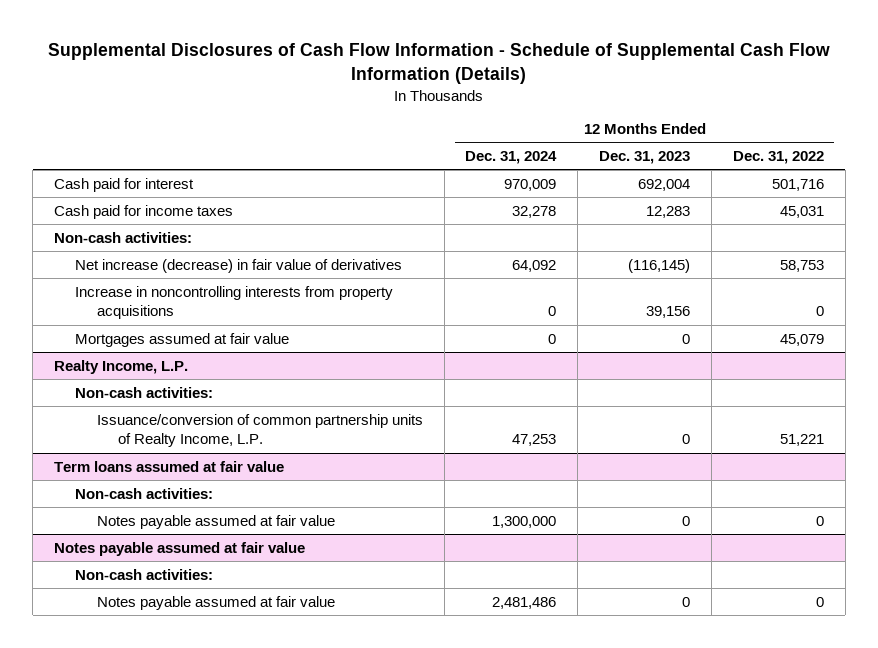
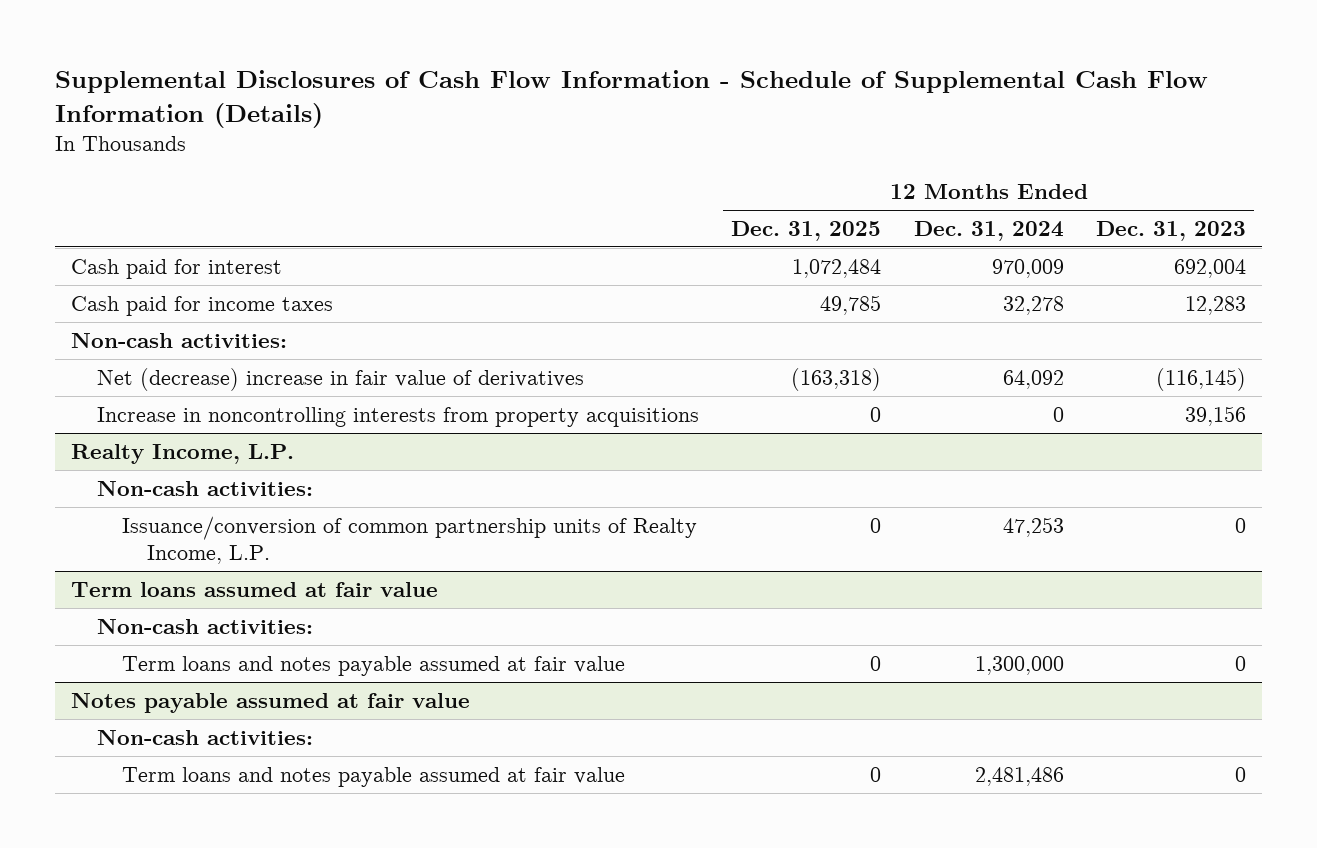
[732,151,824,165] Dec. 31, 2022 -> none
none -> [731,220,882,241] Dec. 31, 2025
[75,258,403,273] Net increase (decrease) in fair value of derivatives -> [96,367,584,391] Net (decrease) increase in fair value of derivatives
[75,332,290,347] Mortgages assumed at fair value -> none
[96,514,335,529] Notes payable assumed at fair value -> [122,655,626,676] Term loans and notes payable assumed at fair value
[96,595,335,610] Notes payable assumed at fair value -> [122,766,626,787] Term loans and notes payable assumed at fair value

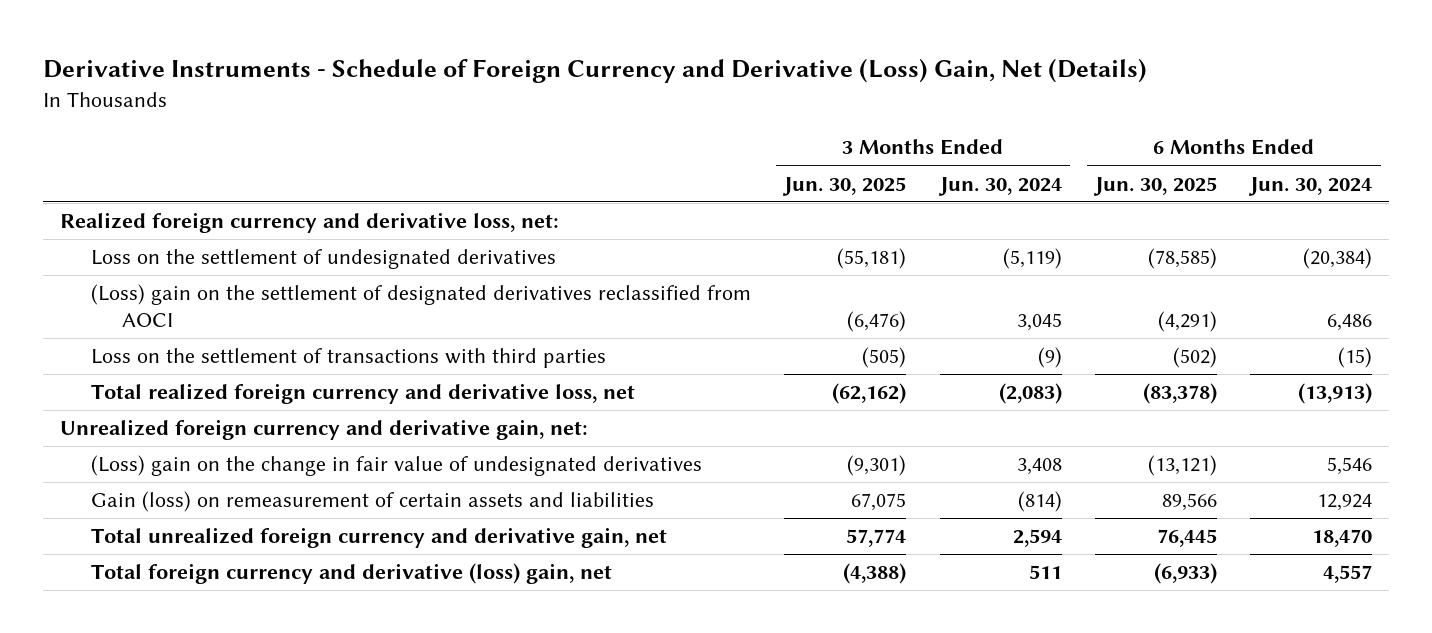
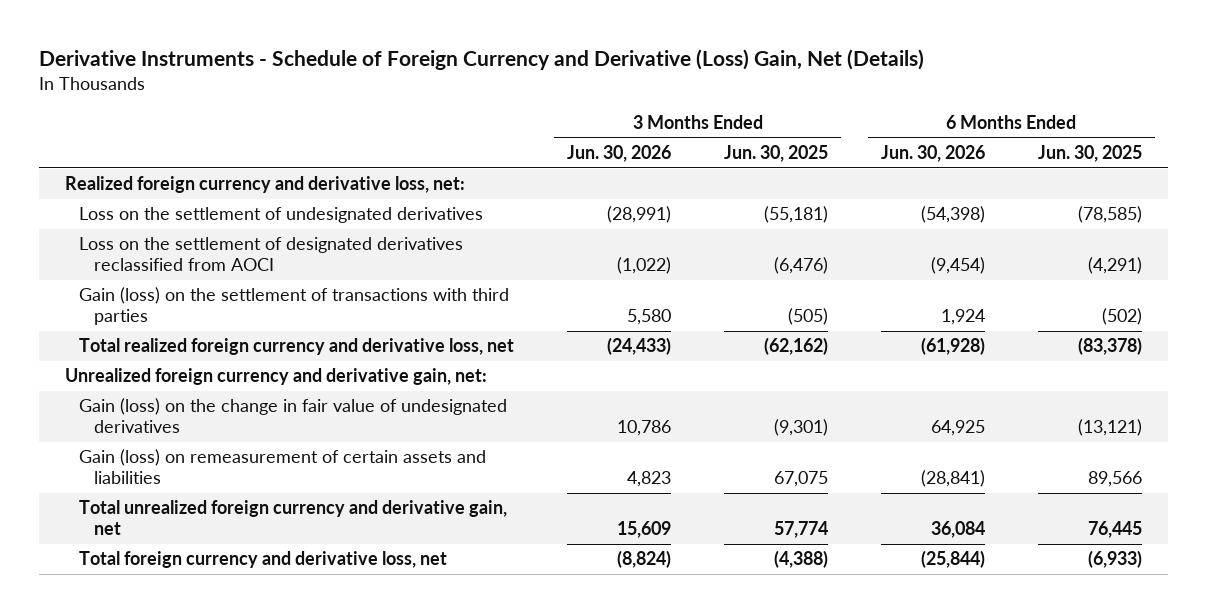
[937,176,1062,196] Jun. 30, 2024 -> none
[1248,176,1373,196] Jun. 30, 2024 -> none
none -> [567,145,672,163] Jun. 30, 2026
none -> [880,145,985,163] Jun. 30, 2026
[90,284,751,328] (Loss) gain on the settlement of designated derivatives reclassified from AOCI -> [79,237,464,271] Loss on the settlement of designated derivatives reclassified from AOCI
[90,348,606,369] Loss on the settlement of transactions with third parties -> [79,287,510,325] Gain (loss) on the settlement of transactions with third parties
[90,455,702,477] (Loss) gain on the change in fair value of undesignated derivatives -> [79,398,508,433] Gain (loss) on the change in fair value of undesignated derivatives
[90,563,612,585] Total foreign currency and derivative (loss) gain, net -> [79,551,448,569] Total foreign currency and derivative loss, net

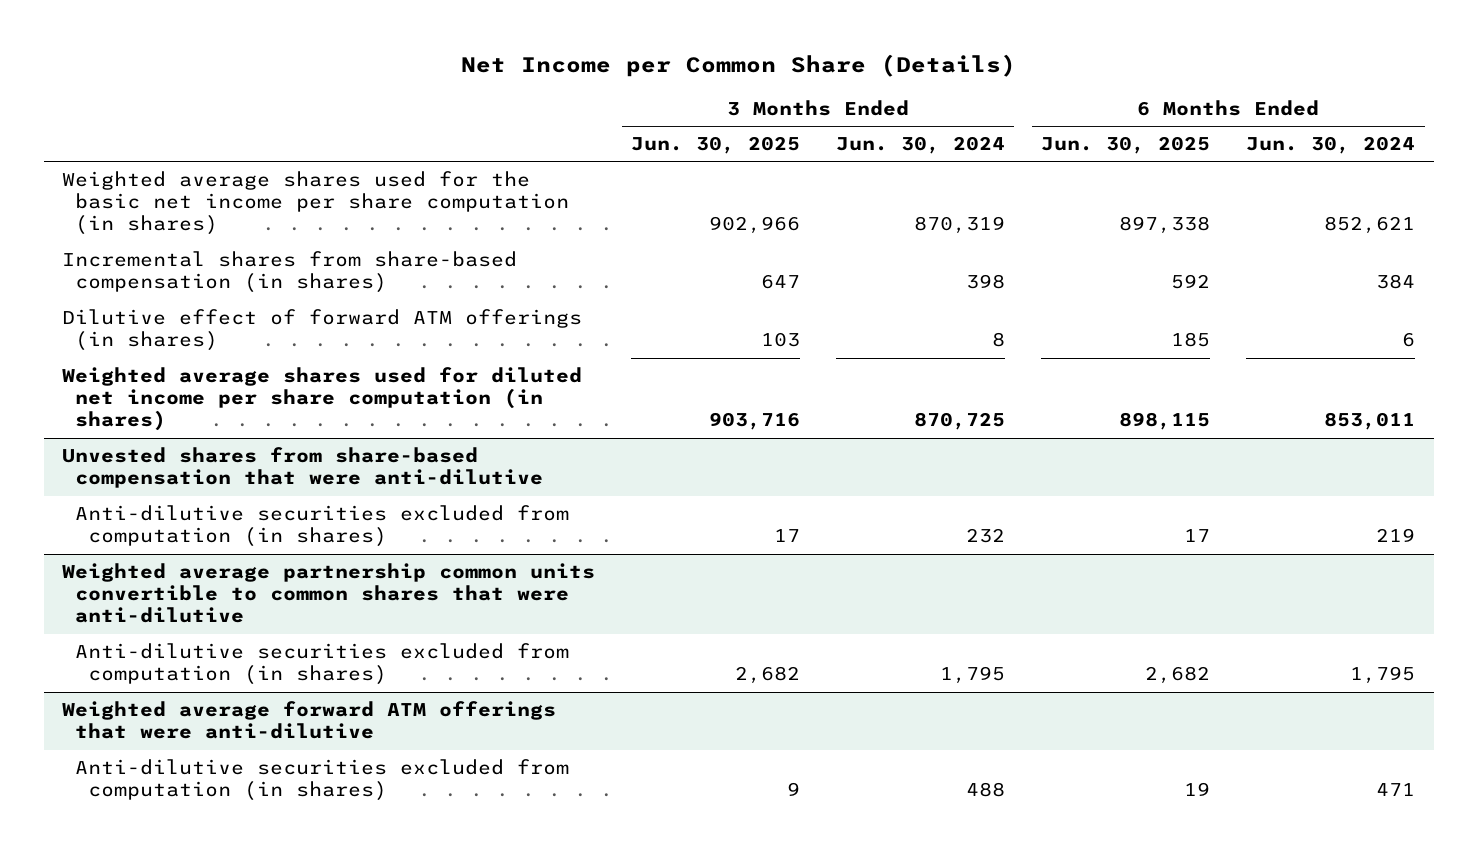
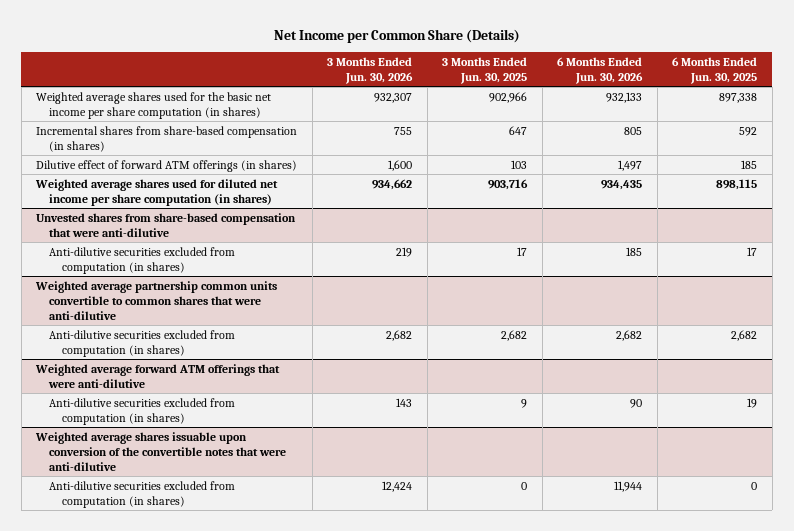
[836,136,1006,155] Jun. 30, 2024 -> none
[1246,136,1416,155] Jun. 30, 2024 -> none
none -> [327,56,414,85] 3 Months Ended Jun. 30, 2026
none -> [557,56,644,85] 6 Months Ended Jun. 30, 2026
none -> [35,431,287,471] Weighted average shares issuable upon conversion of the convertible notes that were anti-dilutive
none -> [49,480,236,508] Anti-dilutive securities excluded from computation (in shares)

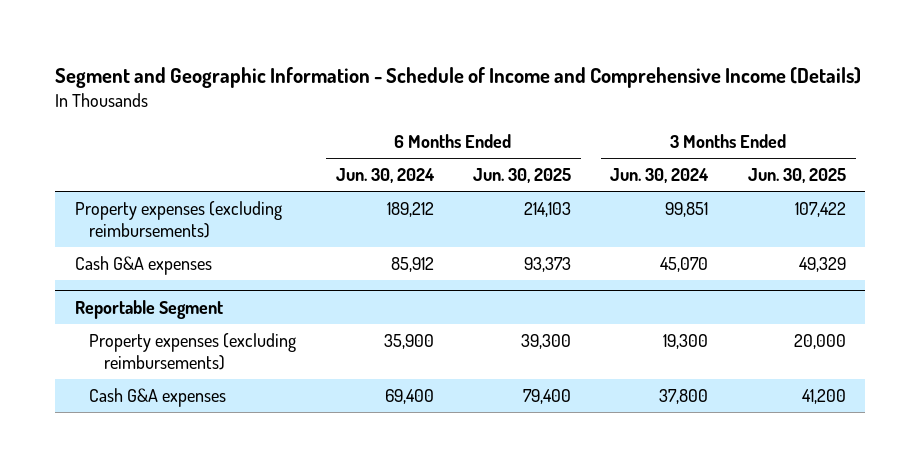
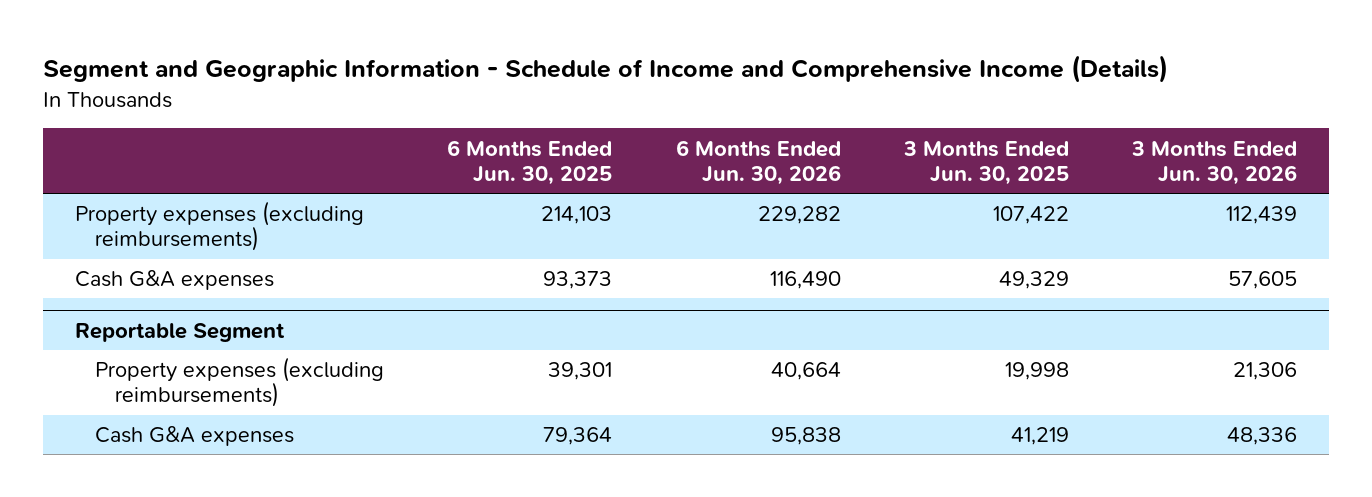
[335,168,435,184] Jun. 30, 2024 -> none
[610,168,710,184] Jun. 30, 2024 -> none
none -> [675,139,841,185] 6 Months Ended Jun. 30, 2026
none -> [1131,140,1298,185] 3 Months Ended Jun. 30, 2026
[521,334,572,350] 39,300 -> [548,362,613,381] 39,301
[793,334,846,350] 20,000 -> [1004,362,1069,381] 19,998
[523,389,572,405] 79,400 -> [543,427,613,446] 79,364
[801,389,846,405] 41,200 -> [1010,427,1069,446] 41,219

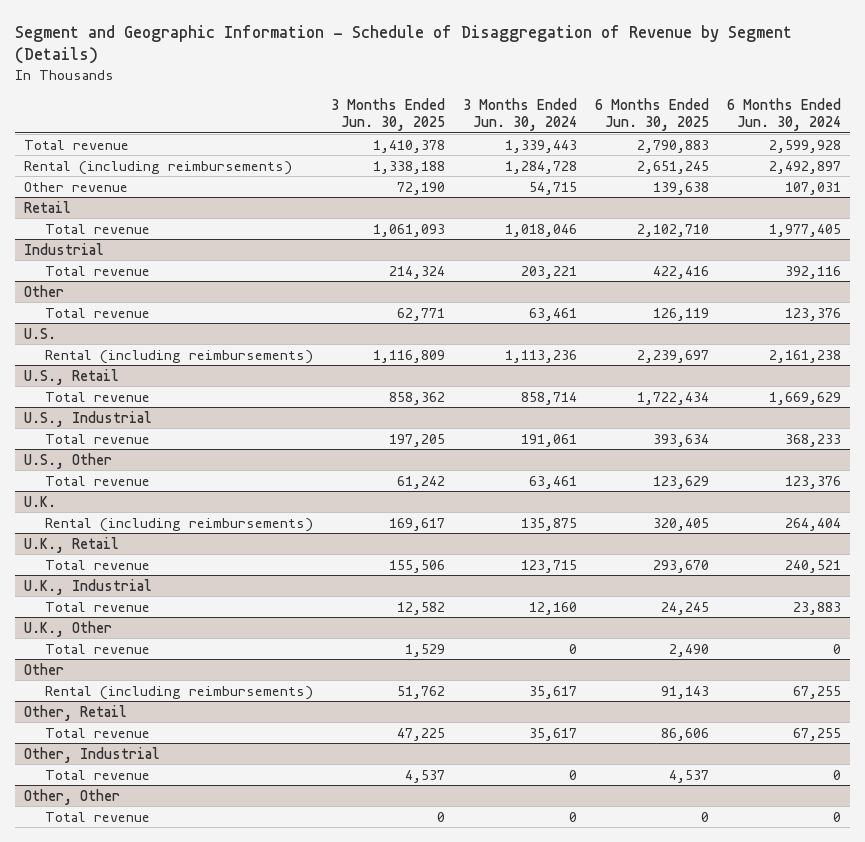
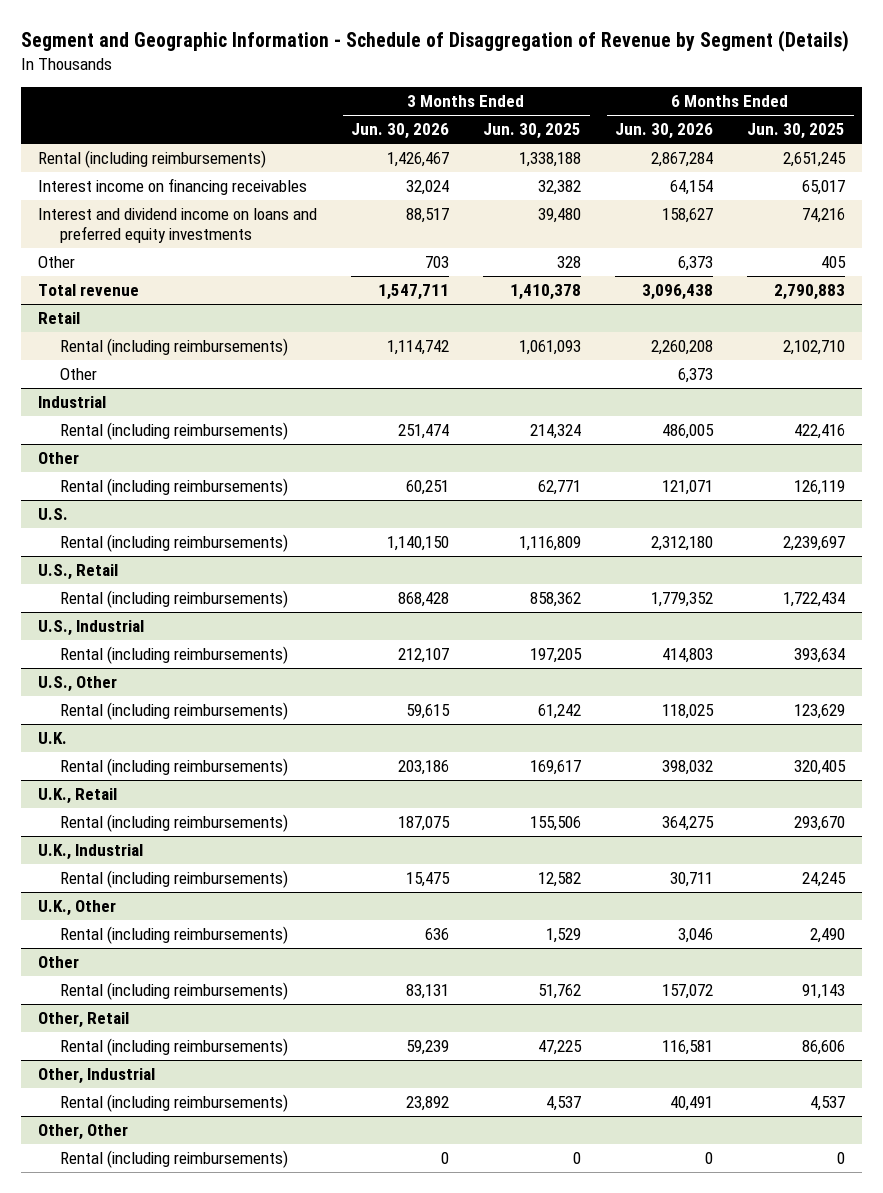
[462,98,577,132] 3 Months Ended Jun. 30, 2024 -> none
[726,98,841,132] 6 Months Ended Jun. 30, 2024 -> none
none -> [351,123,450,140] Jun. 30, 2026
none -> [615,123,714,140] Jun. 30, 2026
none -> [37,178,307,196] Interest income on financing receivables
none -> [37,208,317,244] Interest and dividend income on loans and preferred equity investments
[24,181,129,192] Other revenue -> [37,256,75,269] Other
[397,181,446,195] 72,190 -> [557,256,582,269] 328
[652,181,709,195] 139,638 -> [821,256,847,269] 405
[24,139,130,150] Total revenue -> [37,284,139,297] Total revenue
[45,223,151,234] Total revenue -> [60,338,289,357] Rental (including reimbursements)
none -> [60,368,98,381] Other
[45,265,151,276] Total revenue -> [60,422,289,441] Rental (including reimbursements)
[45,307,151,318] Total revenue -> [60,478,289,497] Rental (including reimbursements)
[45,391,151,402] Total revenue -> [60,590,289,609] Rental (including reimbursements)
[45,433,151,444] Total revenue -> [60,646,289,665] Rental (including reimbursements)
[45,475,151,486] Total revenue -> [60,702,289,721] Rental (including reimbursements)
[45,559,151,570] Total revenue -> [60,814,289,833] Rental (including reimbursements)
[45,601,151,612] Total revenue -> [60,870,289,889] Rental (including reimbursements)
[45,643,151,654] Total revenue -> [60,926,289,945] Rental (including reimbursements)
[45,727,151,738] Total revenue -> [60,1038,289,1057] Rental (including reimbursements)
[45,769,151,780] Total revenue -> [60,1094,289,1113] Rental (including reimbursements)
[45,811,151,822] Total revenue -> none
none -> [60,1150,289,1169] Rental (including reimbursements)

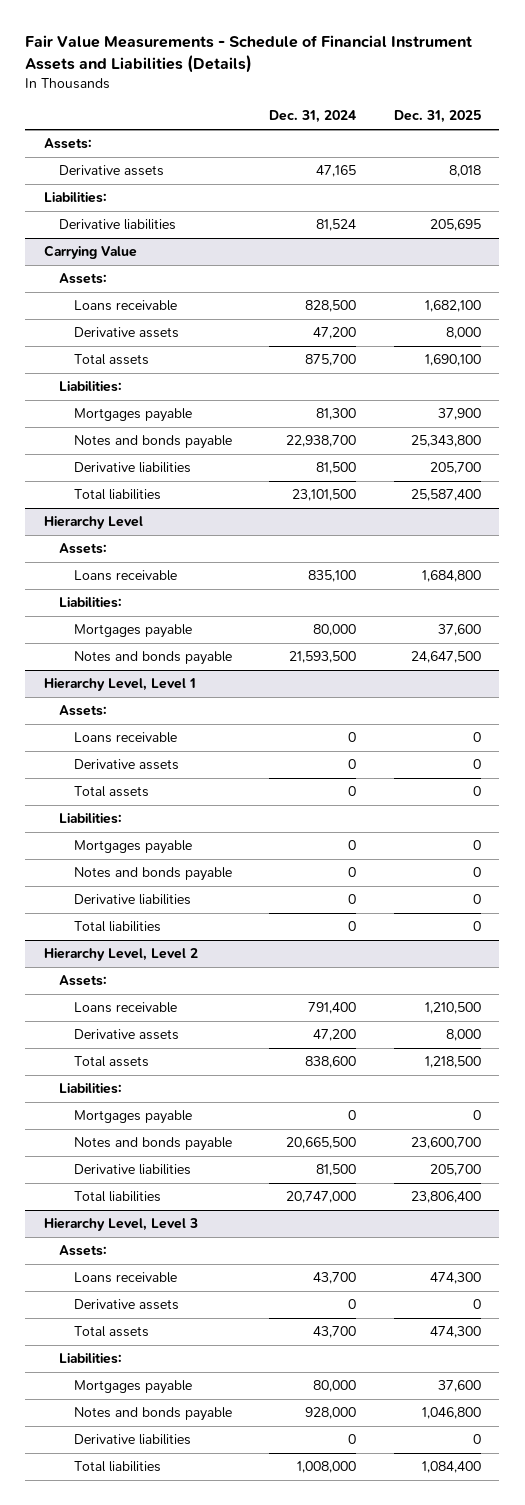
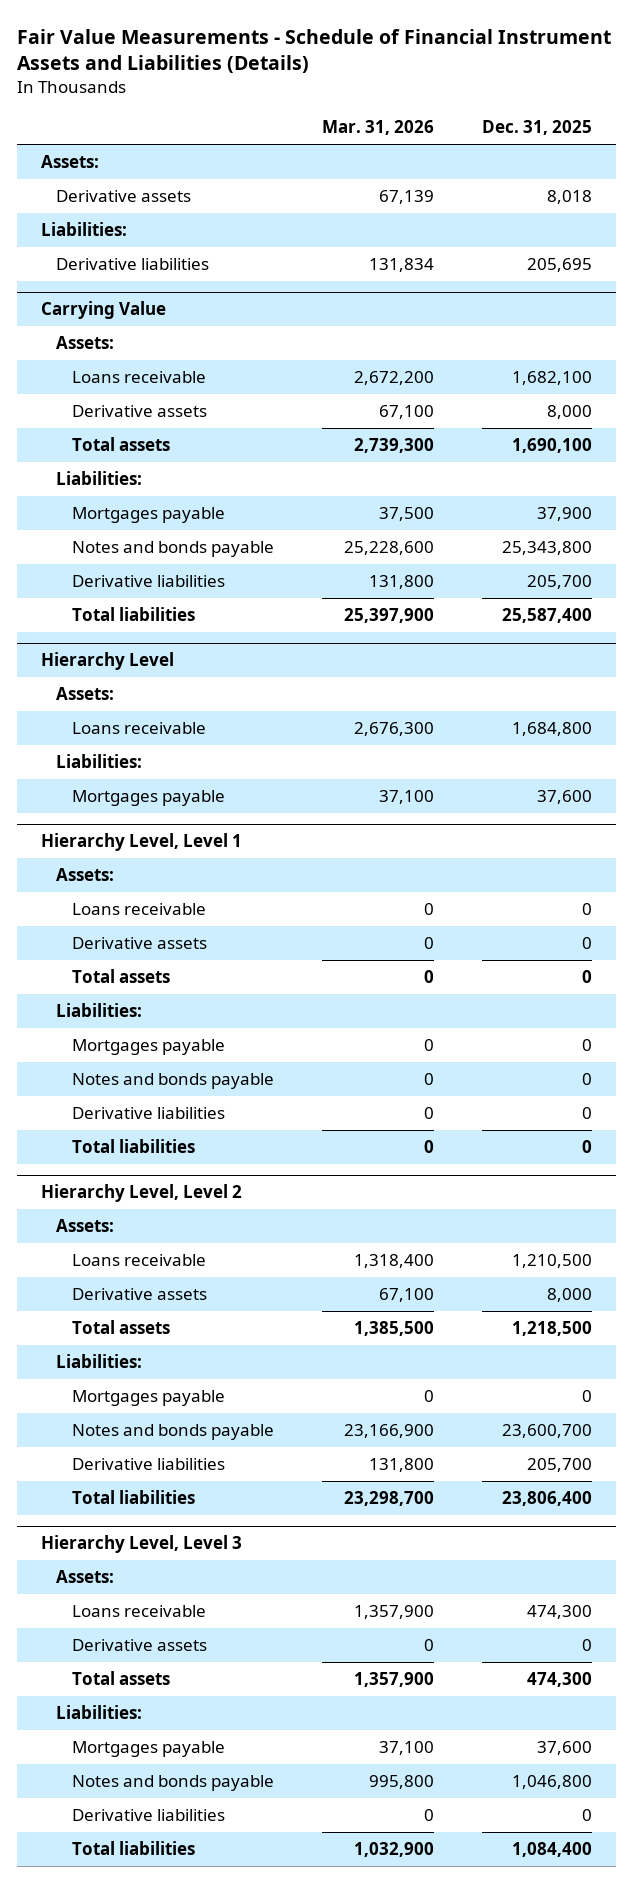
[269,110,357,124] Dec. 31, 2024 -> none
none -> [321,120,434,136] Mar. 31, 2026
[74,651,233,666] Notes and bonds payable -> none

